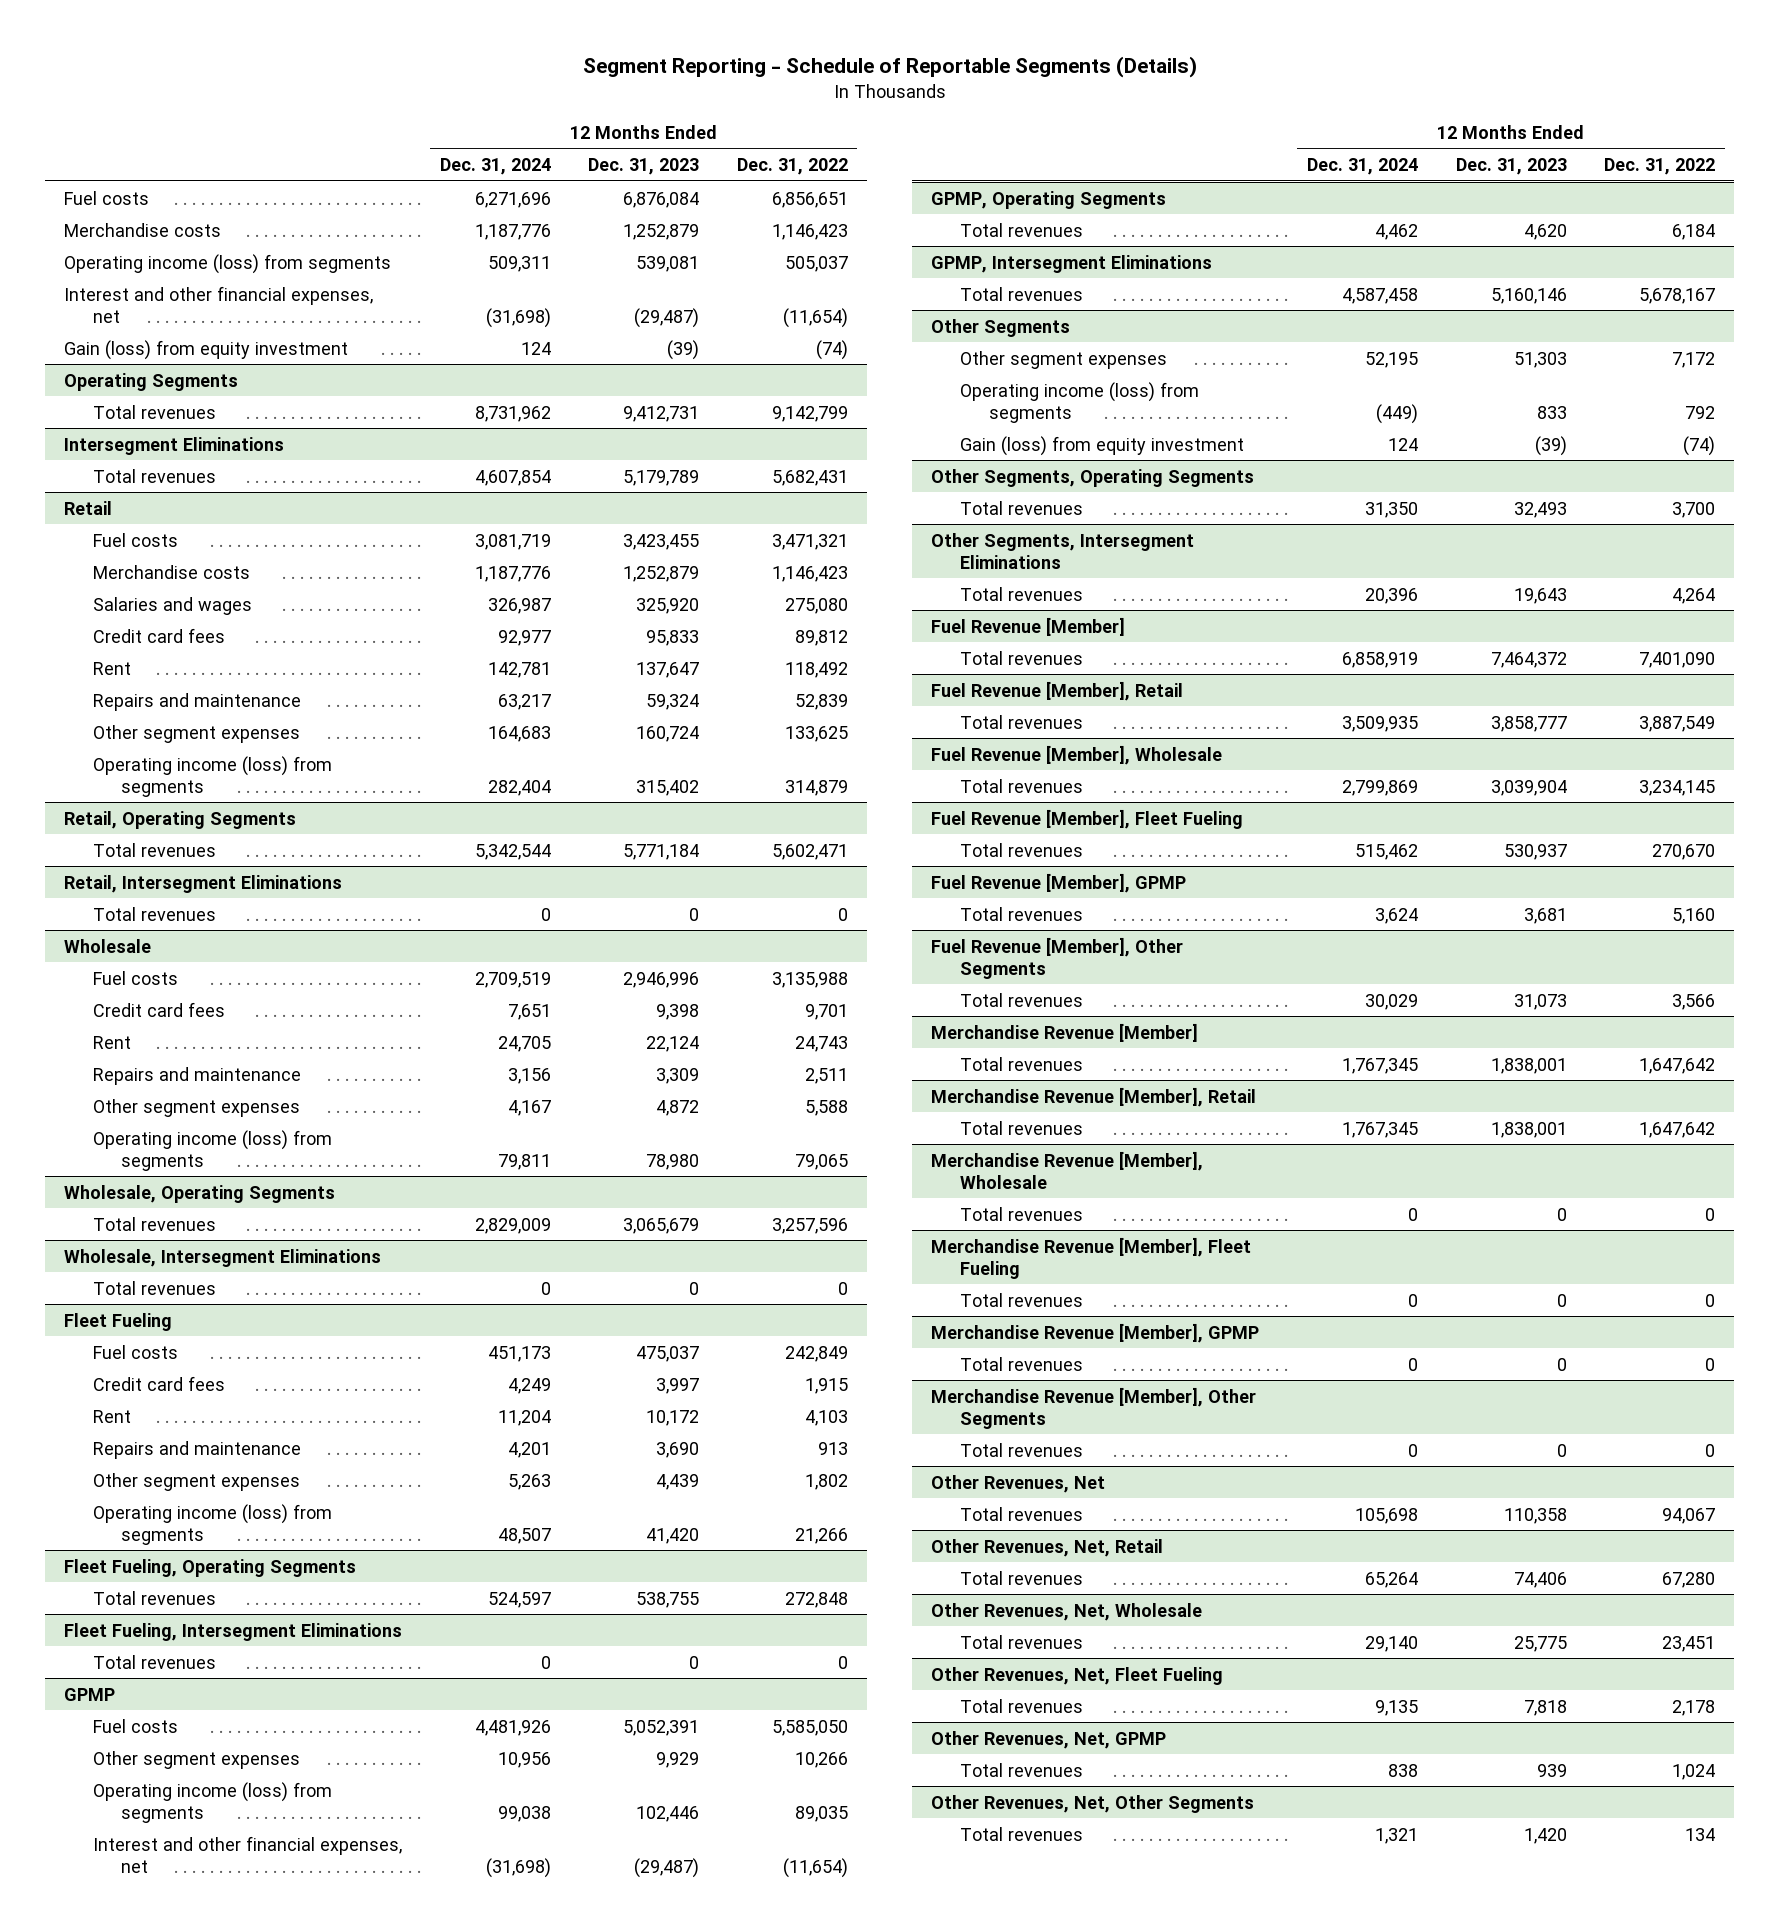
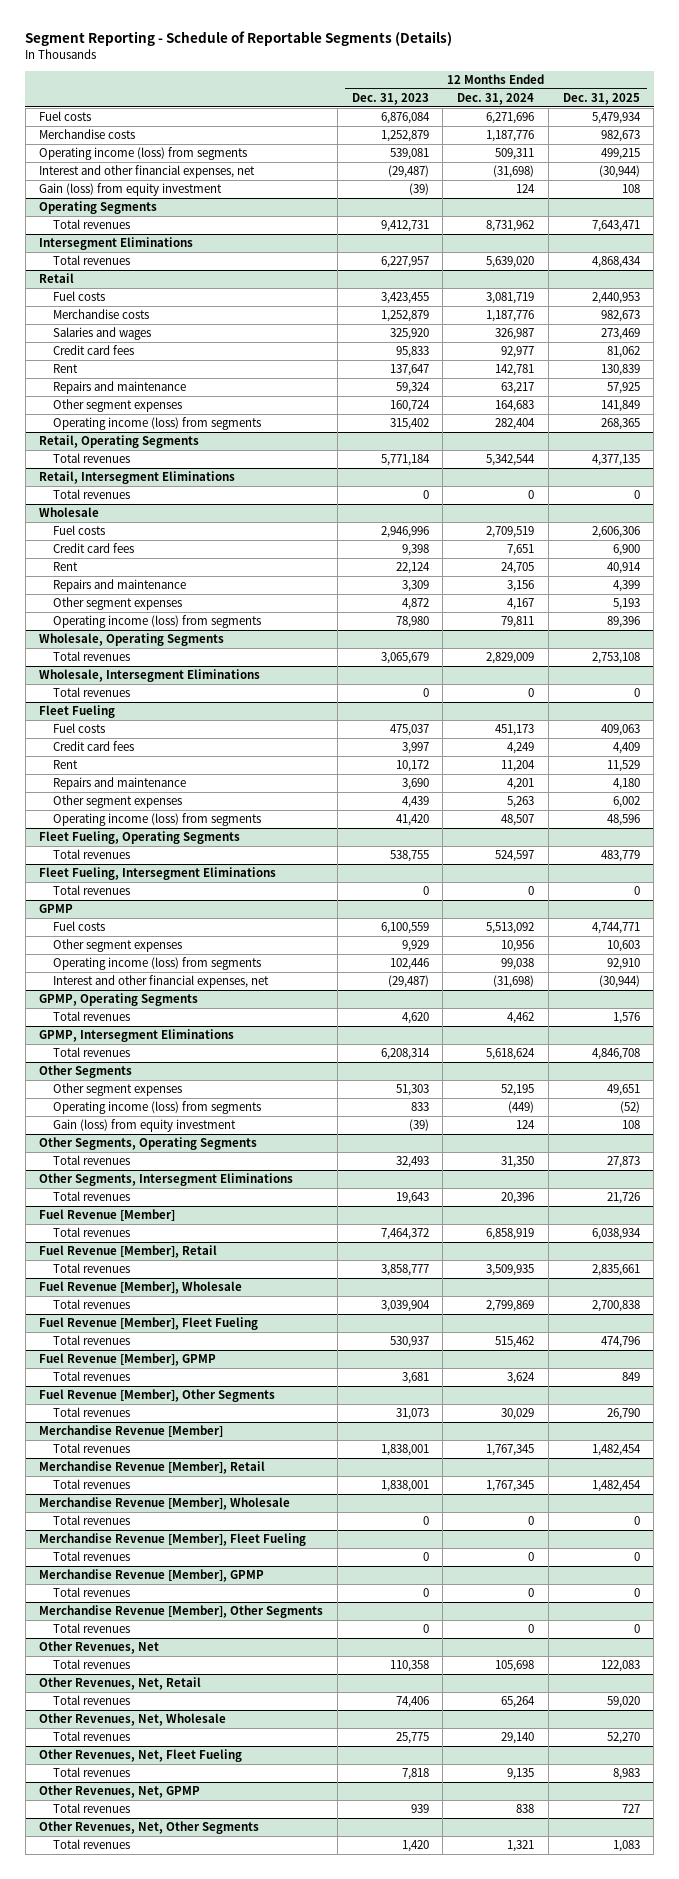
[736,157,848,175] Dec. 31, 2022 -> none
none -> [562,92,640,105] Dec. 31, 2025
[474,469,551,486] 4,607,854 -> [486,256,535,269] 5,639,020
[623,469,700,486] 5,179,789 -> [380,256,429,269] 6,227,957
[474,1719,551,1736] 4,481,926 -> [486,922,535,935] 5,513,092
[623,1719,700,1736] 5,052,391 -> [380,922,429,935] 6,100,559
[1341,287,1418,304] 4,587,458 -> [486,1048,536,1061] 5,618,624
[1490,287,1567,304] 5,160,146 -> [380,1048,430,1061] 6,208,314

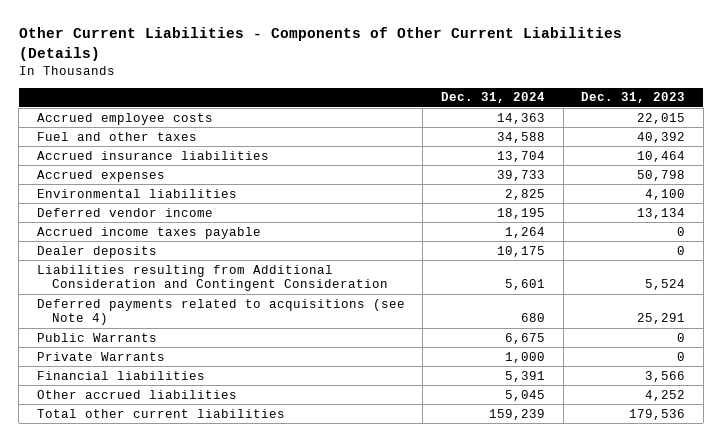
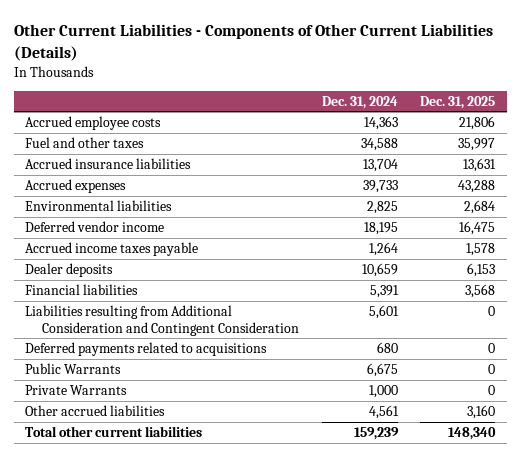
[581,92,686,104] Dec. 31, 2023 -> none
none -> [420,95,496,109] Dec. 31, 2025
[496,245,545,257] 10,175 -> [361,263,398,278] 10,659
[36,370,205,380] Financial liabilities -> [25,284,139,296] Financial liabilities
[36,298,405,326] Deferred payments related to acquisitions (see Note 4) -> [25,342,268,357] Deferred payments related to acquisitions
[504,389,545,401] 5,045 -> [368,405,399,420] 4,561

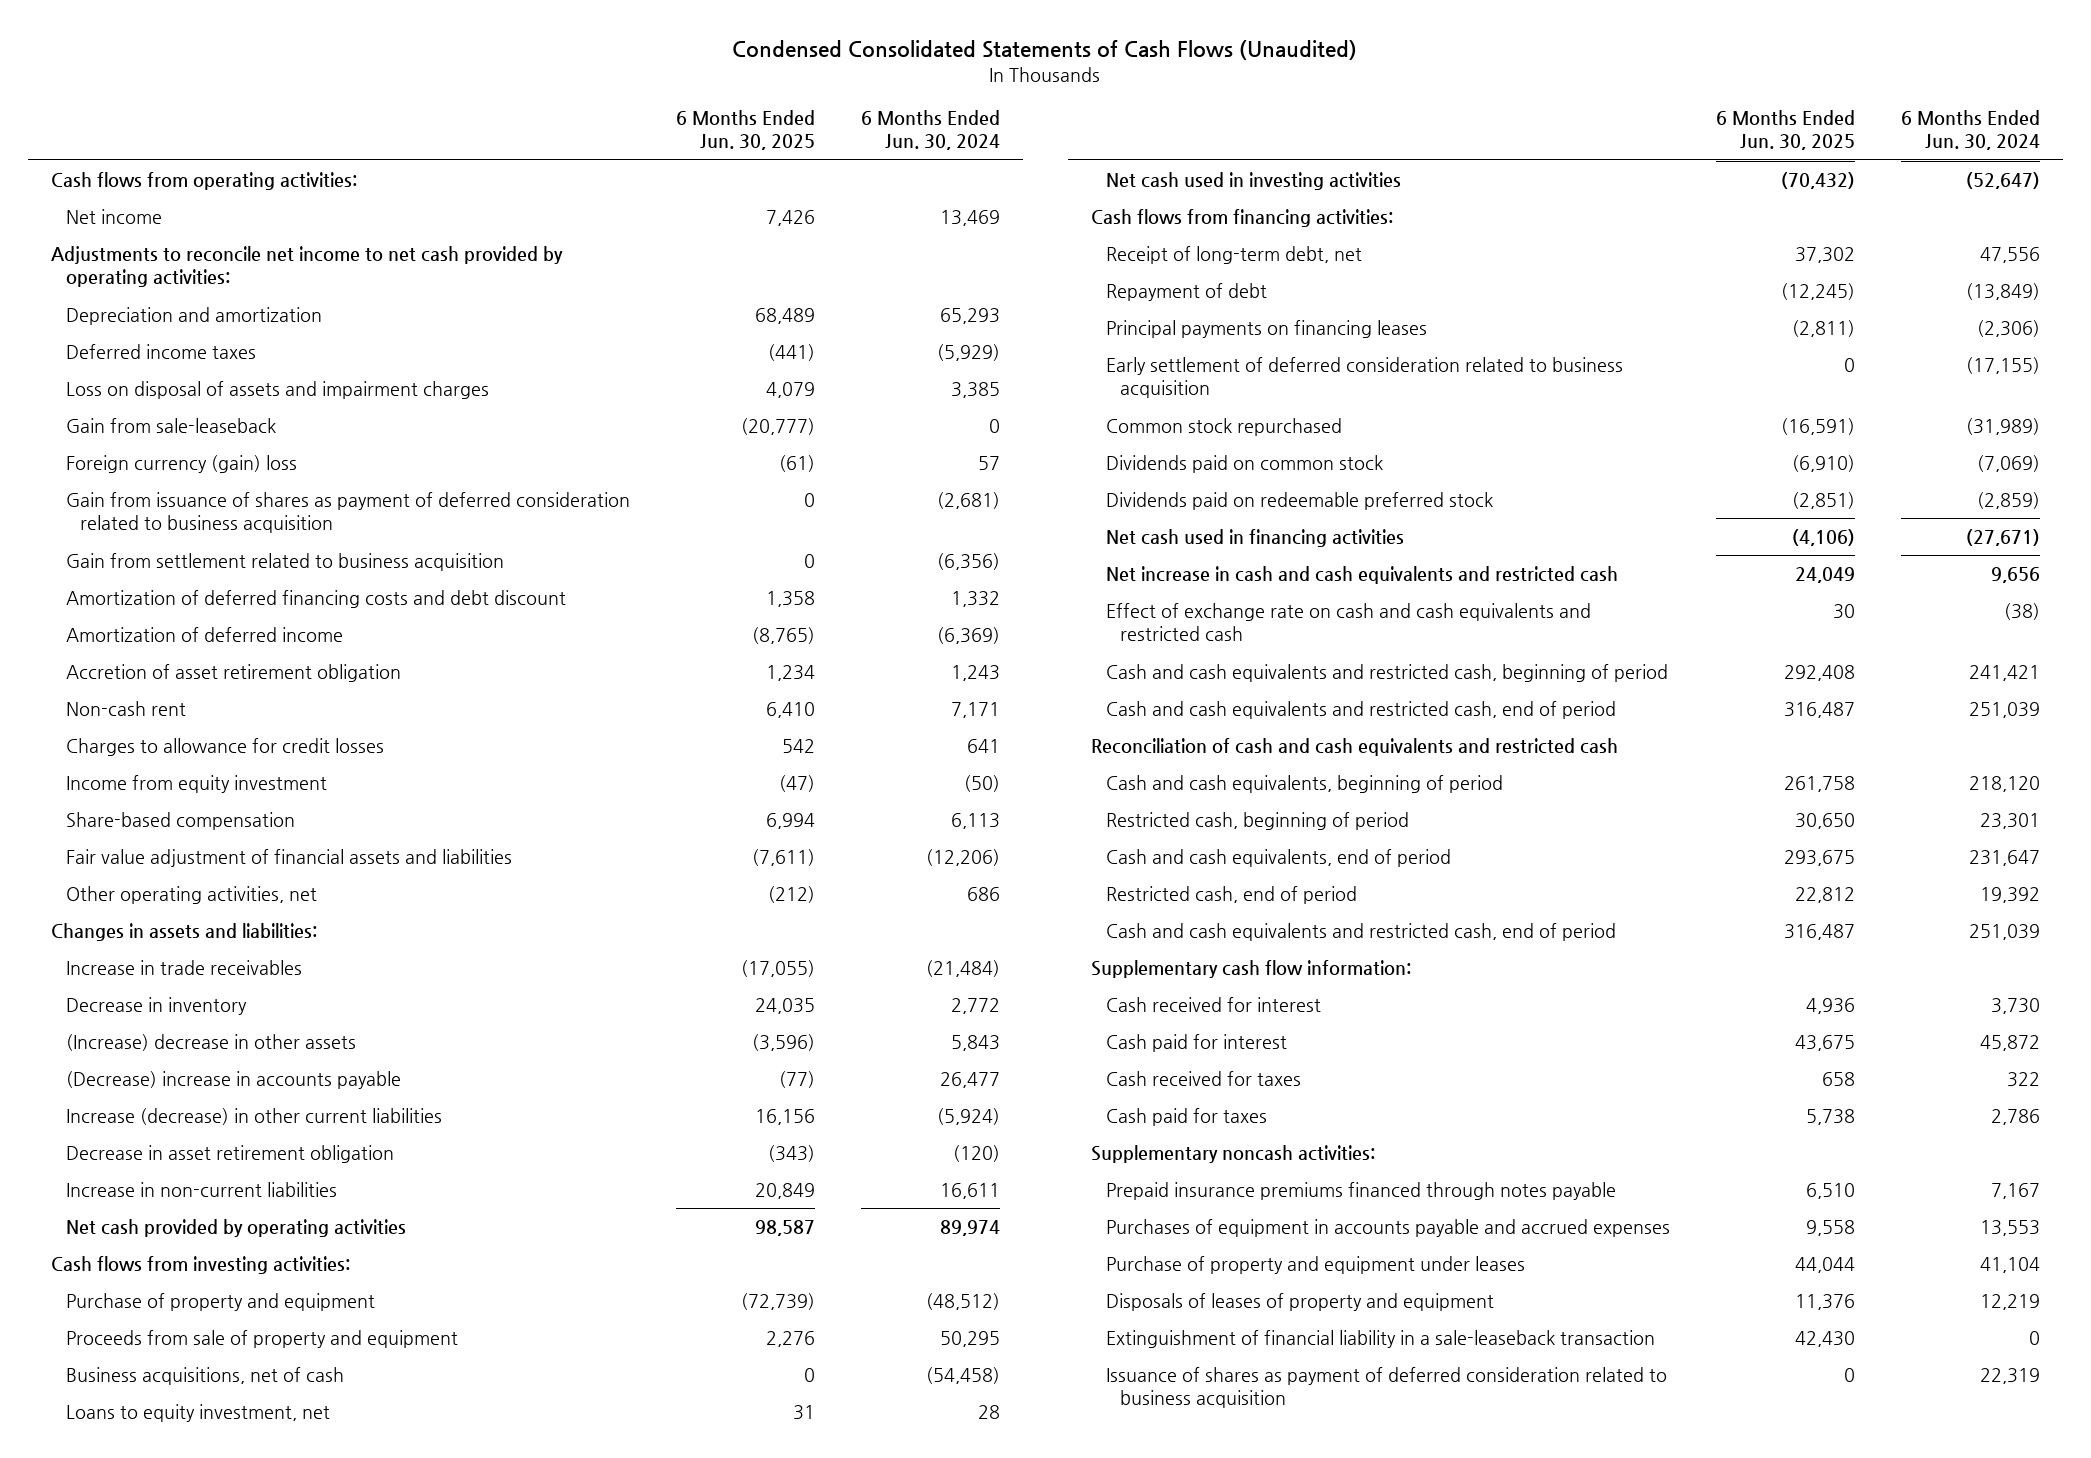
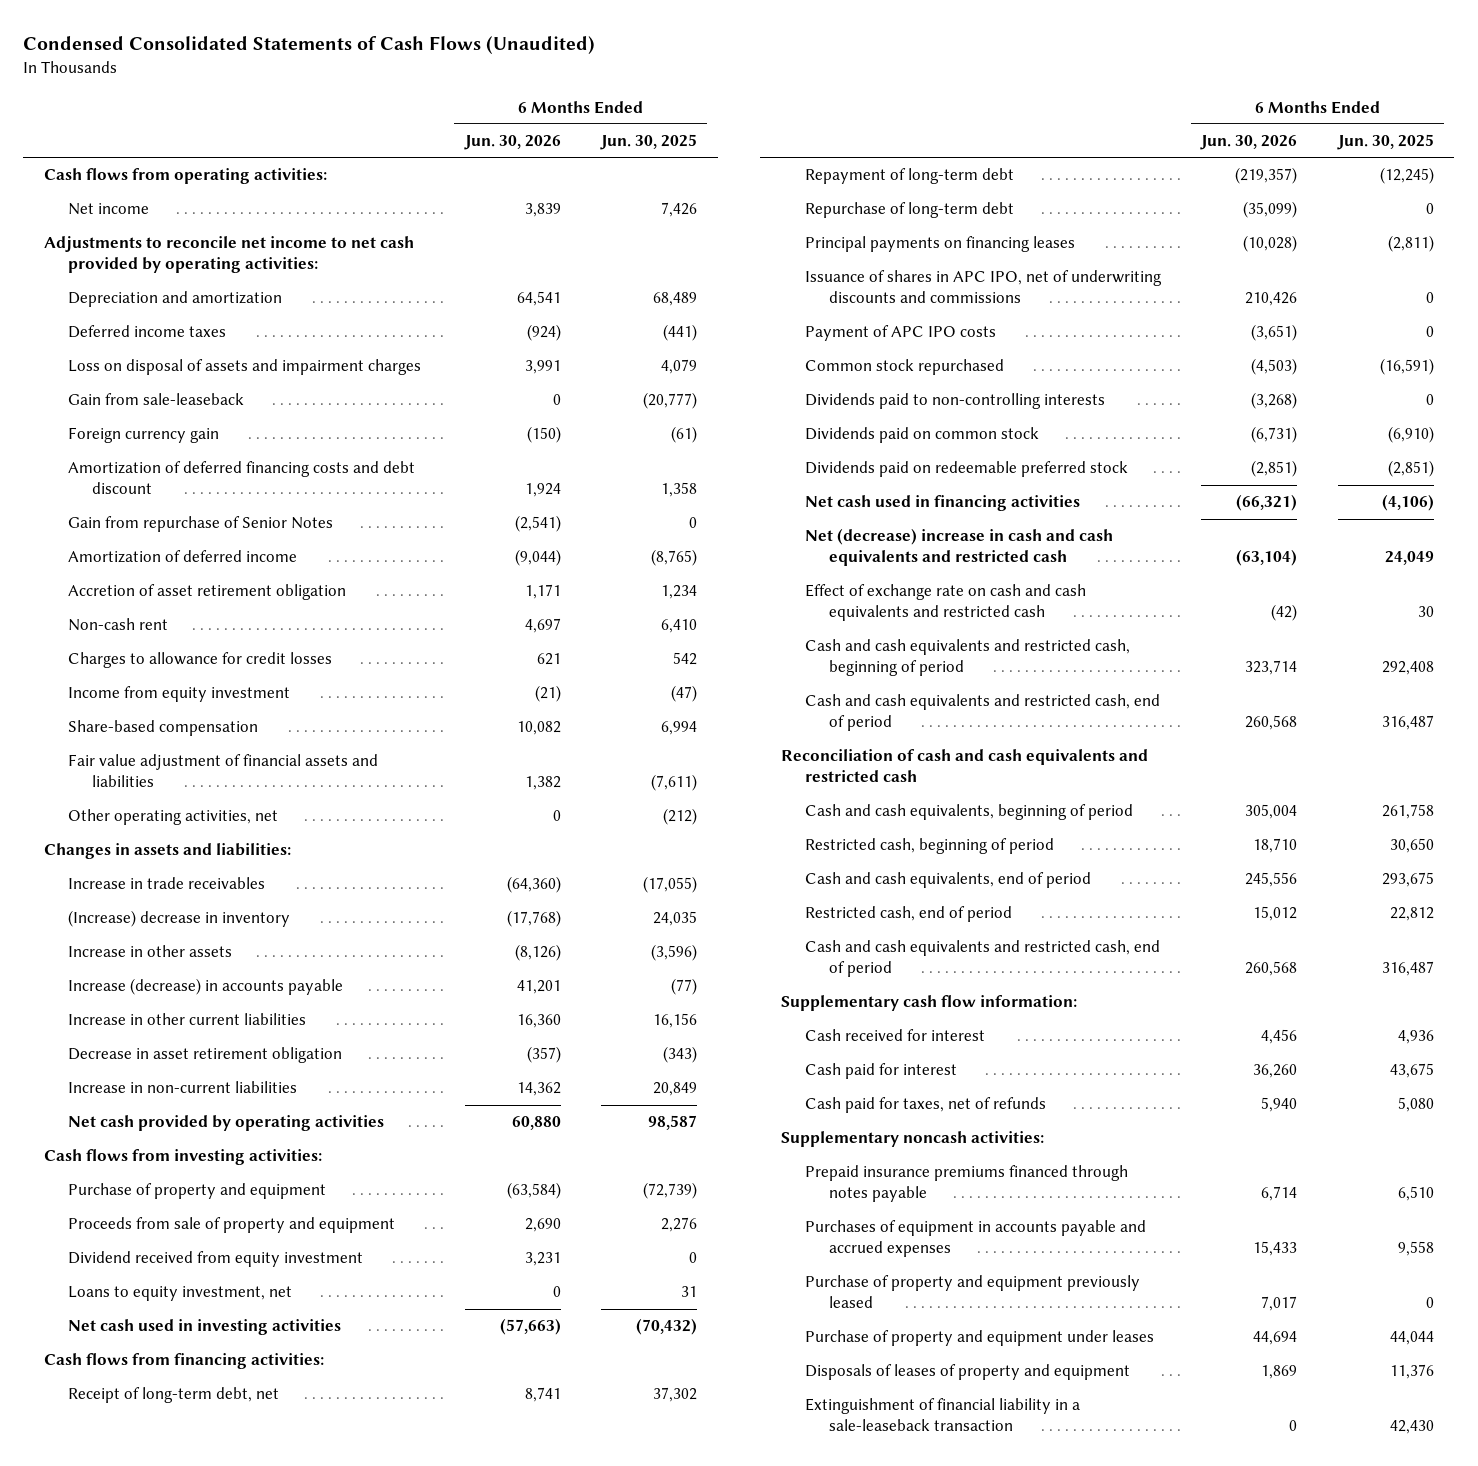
[860,110,1000,151] 6 Months Ended Jun. 30, 2024 -> none
none -> [463,135,561,151] Jun. 30, 2026
[65,492,630,534] Gain from issuance of shares as payment of deferred consideration related to business acquisition -> none
[65,553,504,572] Gain from settlement related to business acquisition -> none
[65,455,297,474] Foreign currency (gain) loss -> [67,427,219,444] Foreign currency gain
none -> [67,516,333,533] Gain from repurchase of Senior Notes
[65,997,247,1016] Decrease in inventory -> [67,910,290,928] (Increase) decrease in inventory
[65,1034,356,1052] (Increase) decrease in other assets -> [67,945,232,958] Increase in other assets
[65,1071,401,1090] (Decrease) increase in accounts payable -> [67,978,343,996] Increase (decrease) in accounts payable
[65,1108,442,1126] Increase (decrease) in other current liabilities -> [67,1013,306,1026] Increase in other current liabilities
[65,1367,344,1386] Business acquisitions, net of cash -> none
none -> [67,1251,363,1268] Dividend received from equity investment
[1105,283,1267,302] Repayment of debt -> [804,168,1014,185] Repayment of long-term debt
none -> [804,202,1014,219] Repurchase of long-term debt
[1105,357,1623,399] Early settlement of deferred consideration related to business acquisition -> none
none -> [804,270,1162,304] Issuance of shares in APC IPO, net of underwriting discounts and commissions
none -> [804,325,996,342] Payment of APC IPO costs
none -> [804,393,1105,410] Dividends paid to non-controlling interests
[1105,566,1618,585] Net increase in cash and cash equivalents and restricted cash -> [804,528,1113,567] Net (decrease) increase in cash and cash equivalents and restricted cash
[1105,1071,1301,1087] Cash received for taxes -> none
[1105,1108,1267,1127] Cash paid for taxes -> [804,1097,1046,1114] Cash paid for taxes, net of refunds
[1805,1109,1855,1126] 5,738 -> [1398,1097,1435,1113] 5,080
none -> [804,1275,1140,1309] Purchase of property and equipment previously leased
[1105,1367,1667,1409] Issuance of shares as payment of deferred consideration related to business acquisition -> none

